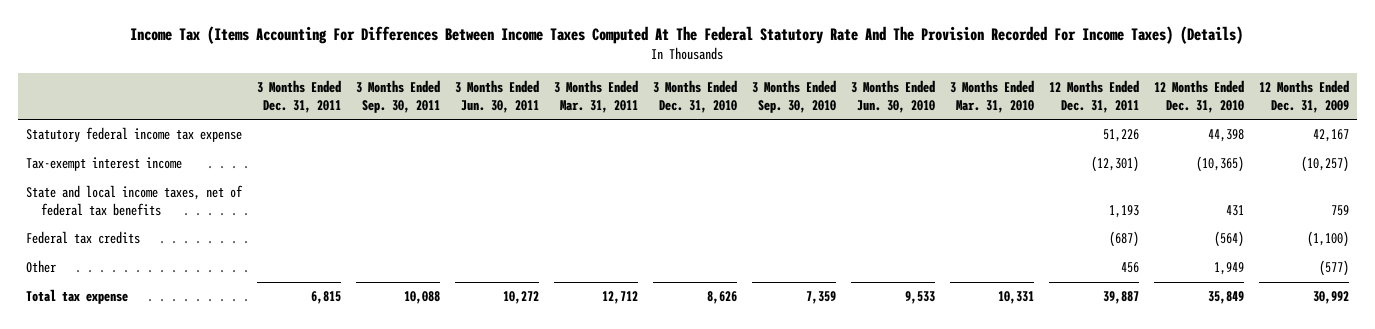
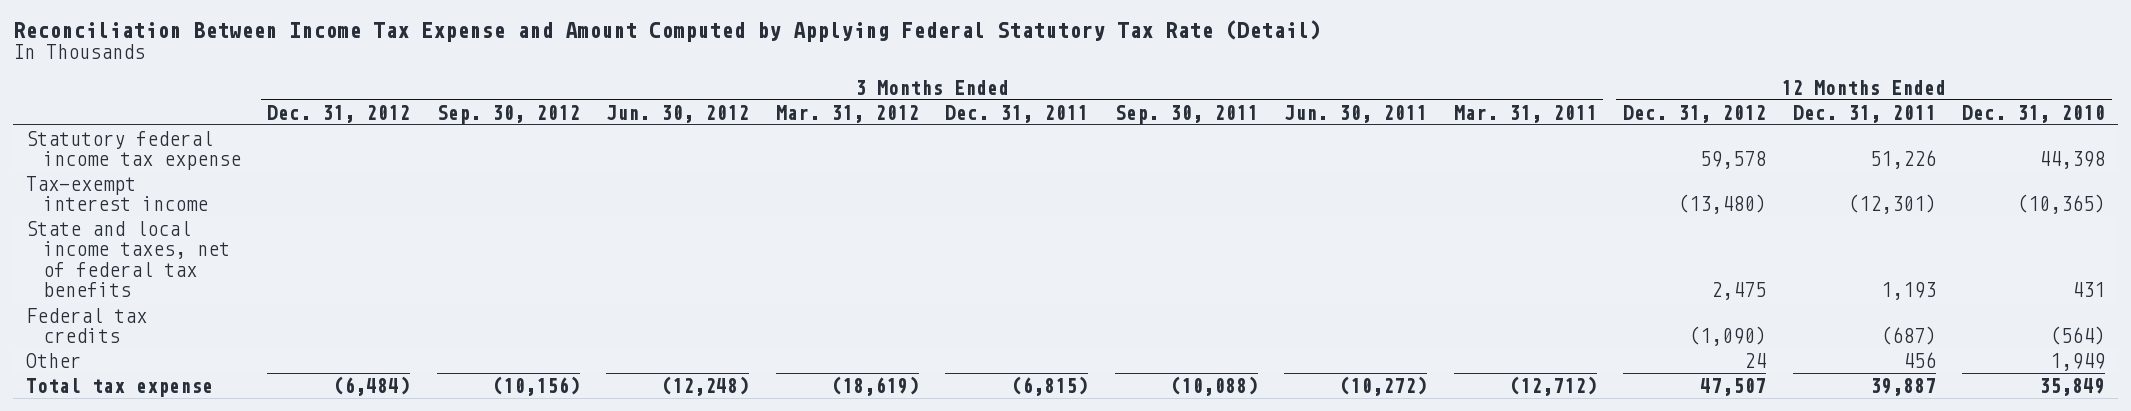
[130,25,1244,44] Income Tax (Items Accounting For Differences Between Income Taxes Computed At The Federal Statutory Rate And The Provision Recorded For Income Taxes) (Details) -> [13,19,1322,42] Reconciliation Between Income Tax Expense and Amount Computed by Applying Federal Statutory Tax Rate (Detail)
[652,80,737,113] 3 Months Ended Dec. 31, 2010 -> none
[751,80,836,113] 3 Months Ended Sep. 30, 2010 -> none
[850,80,935,113] 3 Months Ended Jun. 30, 2010 -> none
[950,80,1035,113] 3 Months Ended Mar. 31, 2010 -> none
[1259,80,1350,113] 12 Months Ended Dec. 31, 2009 -> none
none -> [267,104,411,123] Dec. 31, 2012
none -> [436,104,580,124] Sep. 30, 2012
none -> [606,104,750,123] Jun. 30, 2012
none -> [775,104,919,123] Mar. 31, 2012
none -> [1623,104,1767,123] Dec. 31, 2012
[310,291,341,305] 6,815 -> [1011,375,1089,396] (6,815)
[403,291,440,305] 10,088 -> [1169,375,1258,396] (10,088)
[502,291,539,305] 10,272 -> [1339,375,1428,396] (10,272)
[601,291,638,305] 12,712 -> [1508,375,1597,396] (12,712)

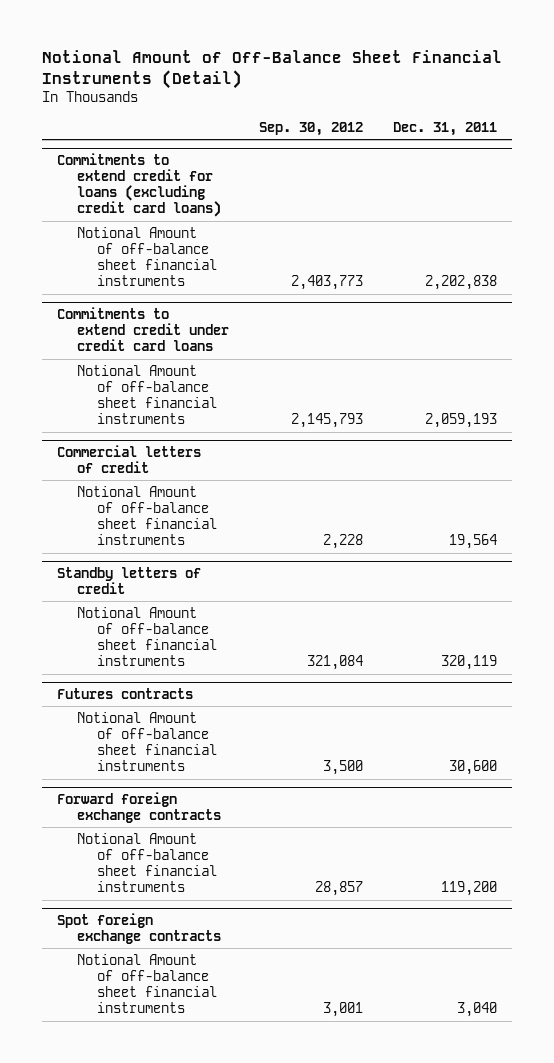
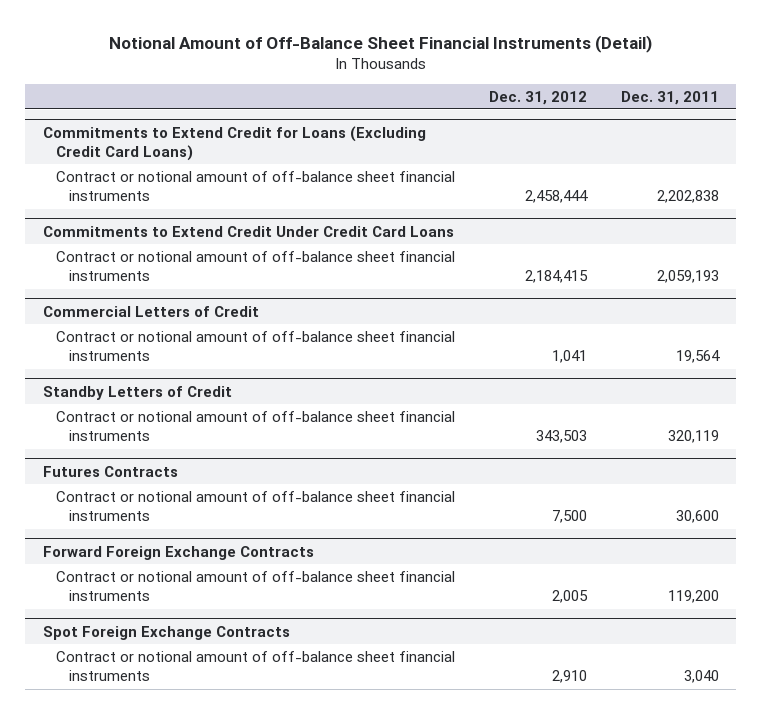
[258,121,363,136] Sep. 30, 2012 -> none
none -> [489,90,588,105] Dec. 31, 2012
[57,152,221,218] Commitments to extend credit for loans (excluding credit card loans) -> [42,125,426,161] Commitments to Extend Credit for Loans (Excluding Credit Card Loans)
[76,226,217,287] Notional Amount of off-balance sheet financial instruments -> [55,170,455,202] Contract or notional amount of off-balance sheet financial instruments
[57,306,229,352] Commitments to extend credit under credit card loans -> [42,225,454,237] Commitments to Extend Credit Under Credit Card Loans
[76,364,217,425] Notional Amount of off-balance sheet financial instruments -> [55,250,455,282] Contract or notional amount of off-balance sheet financial instruments
[57,444,202,473] Commercial letters of credit -> [42,305,259,317] Commercial Letters of Credit
[76,485,217,546] Notional Amount of off-balance sheet financial instruments -> [55,330,455,362] Contract or notional amount of off-balance sheet financial instruments
[57,566,202,594] Standby letters of credit -> [42,385,232,400] Standby Letters of Credit
[76,606,217,667] Notional Amount of off-balance sheet financial instruments -> [55,410,455,442] Contract or notional amount of off-balance sheet financial instruments
[57,687,194,699] Futures contracts -> [42,465,178,477] Futures Contracts
[76,711,217,772] Notional Amount of off-balance sheet financial instruments -> [55,490,455,522] Contract or notional amount of off-balance sheet financial instruments
[57,791,221,823] Forward foreign exchange contracts -> [42,545,314,560] Forward Foreign Exchange Contracts
[76,832,217,893] Notional Amount of off-balance sheet financial instruments -> [55,570,455,602] Contract or notional amount of off-balance sheet financial instruments
[57,912,221,944] Spot foreign exchange contracts -> [42,625,290,640] Spot Foreign Exchange Contracts
[76,953,217,1014] Notional Amount of off-balance sheet financial instruments -> [55,650,455,682] Contract or notional amount of off-balance sheet financial instruments

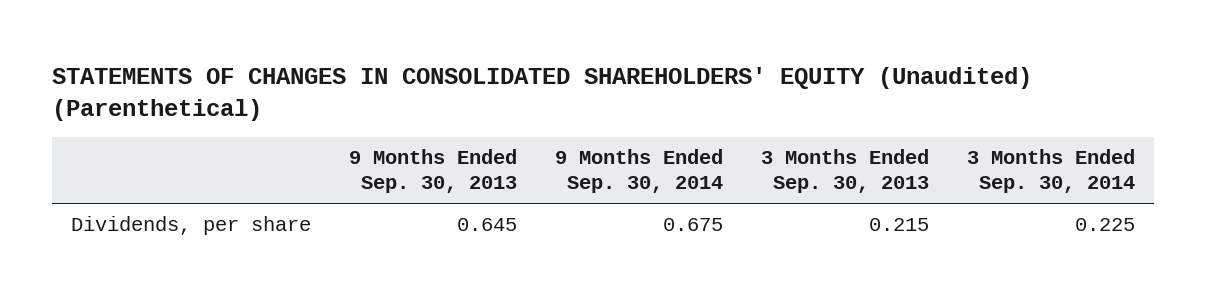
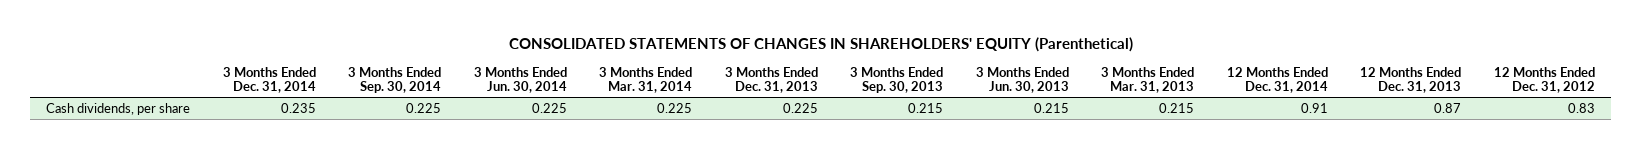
[51,66,1032,122] STATEMENTS OF CHANGES IN CONSOLIDATED SHAREHOLDERS' EQUITY (Unaudited) (Parenthetical) -> [508,37,1133,53] CONSOLIDATED STATEMENTS OF CHANGES IN SHAREHOLDERS' EQUITY (Parenthetical)
[349,149,518,194] 9 Months Ended Sep. 30, 2013 -> none
[555,149,724,194] 9 Months Ended Sep. 30, 2014 -> none
none -> [222,66,316,94] 3 Months Ended Dec. 31, 2014
none -> [473,66,567,94] 3 Months Ended Jun. 30, 2014
none -> [599,66,693,94] 3 Months Ended Mar. 31, 2014
none -> [724,66,818,94] 3 Months Ended Dec. 31, 2013
none -> [975,66,1069,94] 3 Months Ended Jun. 30, 2013
none -> [1101,66,1195,94] 3 Months Ended Mar. 31, 2013
none -> [1226,66,1328,94] 12 Months Ended Dec. 31, 2014
none -> [1360,66,1462,94] 12 Months Ended Dec. 31, 2013
none -> [1493,66,1595,94] 12 Months Ended Dec. 31, 2012
[70,216,311,236] Dividends, per share -> [46,102,191,115] Cash dividends, per share

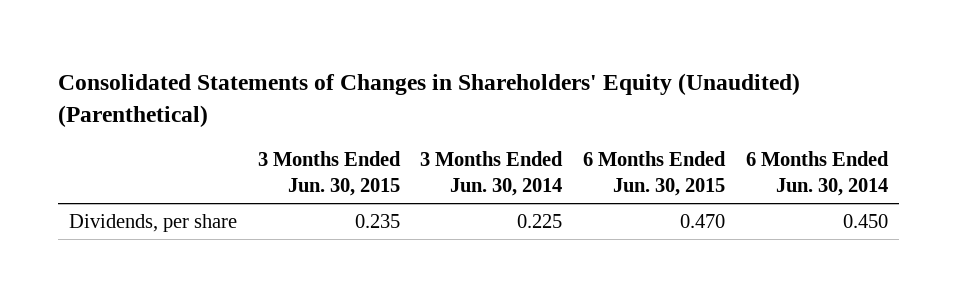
[508,37,1133,53] CONSOLIDATED STATEMENTS OF CHANGES IN SHAREHOLDERS' EQUITY (Parenthetical) -> [58,72,801,127] Consolidated Statements of Changes in Shareholders' Equity (Unaudited) (Parenthetical)
[222,66,316,94] 3 Months Ended Dec. 31, 2014 -> none
[348,66,442,94] 3 Months Ended Sep. 30, 2014 -> none
[599,66,693,94] 3 Months Ended Mar. 31, 2014 -> none
[724,66,818,94] 3 Months Ended Dec. 31, 2013 -> none
[850,66,944,94] 3 Months Ended Sep. 30, 2013 -> none
[975,66,1069,94] 3 Months Ended Jun. 30, 2013 -> none
[1101,66,1195,94] 3 Months Ended Mar. 31, 2013 -> none
[1226,66,1328,94] 12 Months Ended Dec. 31, 2014 -> none
[1360,66,1462,94] 12 Months Ended Dec. 31, 2013 -> none
[1493,66,1595,94] 12 Months Ended Dec. 31, 2012 -> none
none -> [257,151,401,197] 3 Months Ended Jun. 30, 2015
none -> [583,151,727,197] 6 Months Ended Jun. 30, 2015
none -> [746,151,890,197] 6 Months Ended Jun. 30, 2014
[46,102,191,115] Cash dividends, per share -> [68,214,237,233] Dividends, per share

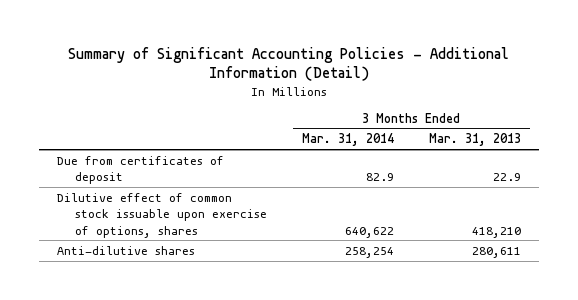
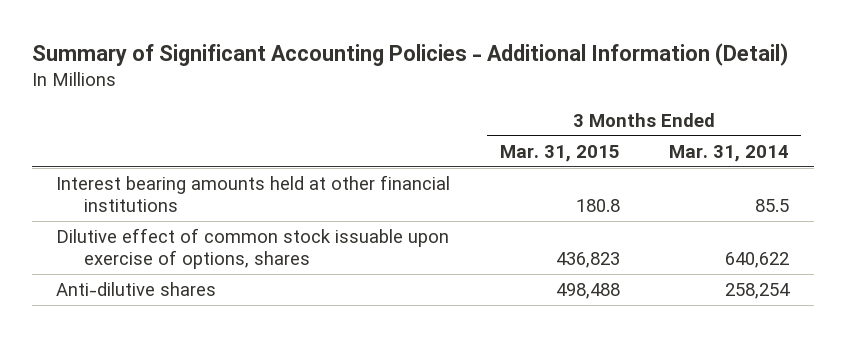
[429,133,522,147] Mar. 31, 2013 -> none
none -> [499,144,620,162] Mar. 31, 2015
[56,155,224,185] Due from certificates of deposit -> none
none -> [56,175,451,212] Interest bearing amounts held at other financial institutions

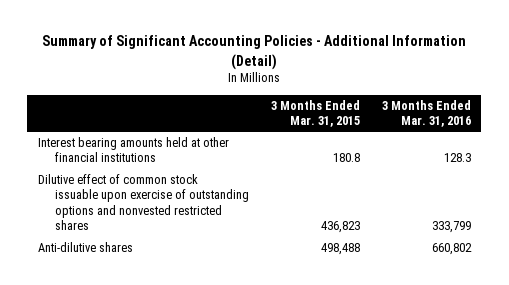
[668,144,789,162] Mar. 31, 2014 -> none
none -> [381,99,471,128] 3 Months Ended Mar. 31, 2016
[56,228,450,269] Dilutive effect of common stock issuable upon exercise of options, shares -> [38,173,250,231] Dilutive effect of common stock issuable upon exercise of outstanding options and nonvested restricted shares

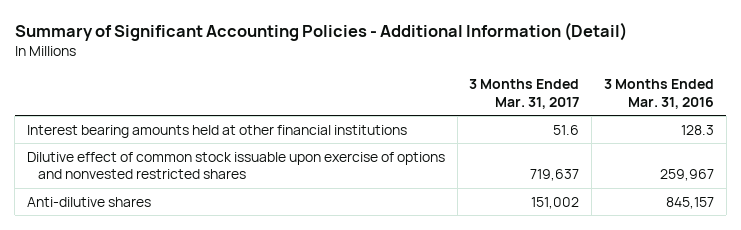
[271,99,361,128] 3 Months Ended Mar. 31, 2015 -> none
none -> [469,79,580,109] 3 Months Ended Mar. 31, 2017
[38,173,250,231] Dilutive effect of common stock issuable upon exercise of outstanding options and nonvested restricted shares -> [26,151,445,180] Dilutive effect of common stock issuable upon exercise of options and nonvested restricted shares
[431,221,471,234] 333,799 -> [659,169,714,182] 259,967
[431,242,472,255] 660,802 -> [665,196,714,209] 845,157

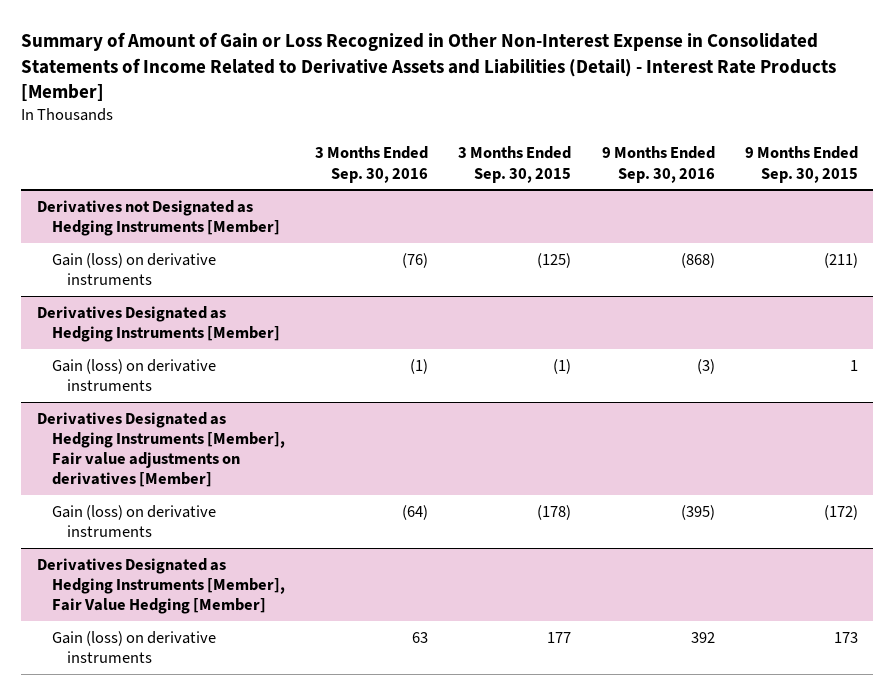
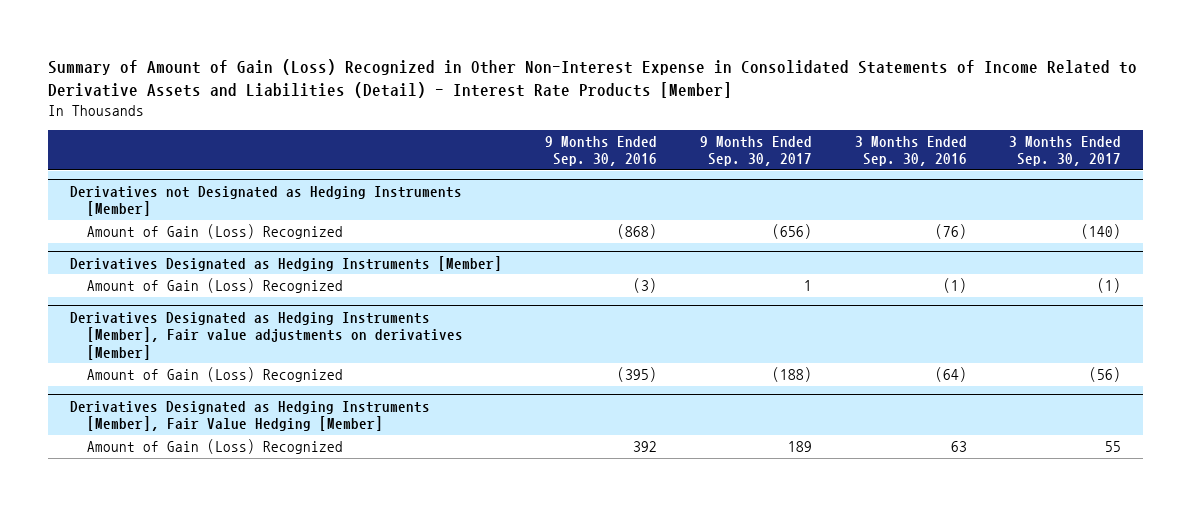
[21,32,837,102] Summary of Amount of Gain or Loss Recognized in Other Non-Interest Expense in Consolidated Statements of Income Related to Derivative Assets and Liabilities (Detail) - Interest Rate Products [Member] -> [48,58,1138,98] Summary of Amount of Gain (Loss) Recognized in Other Non-Interest Expense in Consolidated Statements of Income Related to Derivative Assets and Liabilities (Detail) - Interest Rate Products [Member]
[458,146,572,183] 3 Months Ended Sep. 30, 2015 -> none
[744,146,858,183] 9 Months Ended Sep. 30, 2015 -> none
none -> [699,135,812,167] 9 Months Ended Sep. 30, 2017
none -> [1009,135,1122,167] 3 Months Ended Sep. 30, 2017
[51,252,216,285] Gain (loss) on derivative instruments -> [86,224,343,240] Amount of Gain (Loss) Recognized
[51,358,216,391] Gain (loss) on derivative instruments -> [86,278,343,294] Amount of Gain (Loss) Recognized
[51,504,216,537] Gain (loss) on derivative instruments -> [86,367,343,383] Amount of Gain (Loss) Recognized
[51,630,216,663] Gain (loss) on derivative instruments -> [86,439,343,455] Amount of Gain (Loss) Recognized

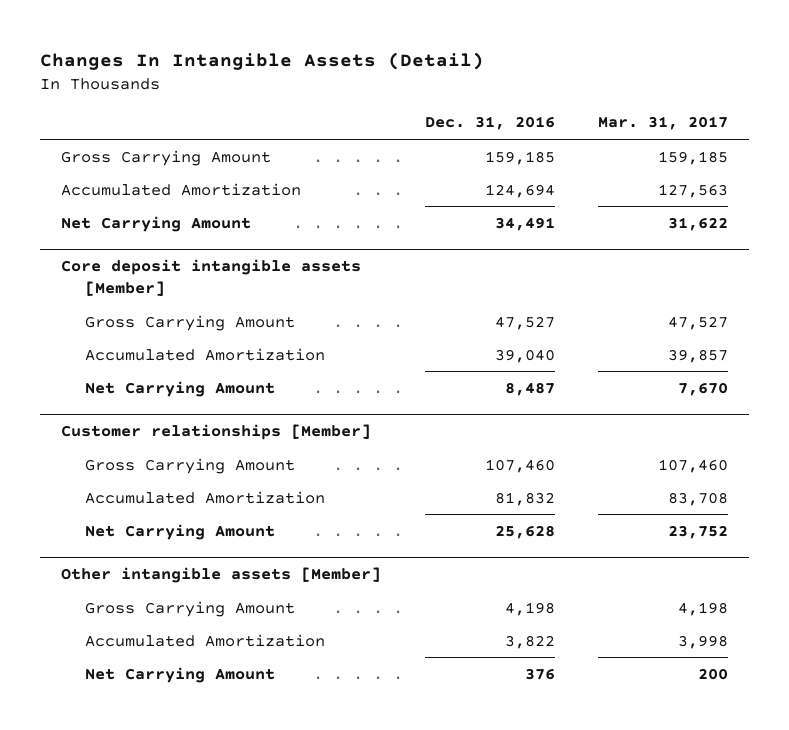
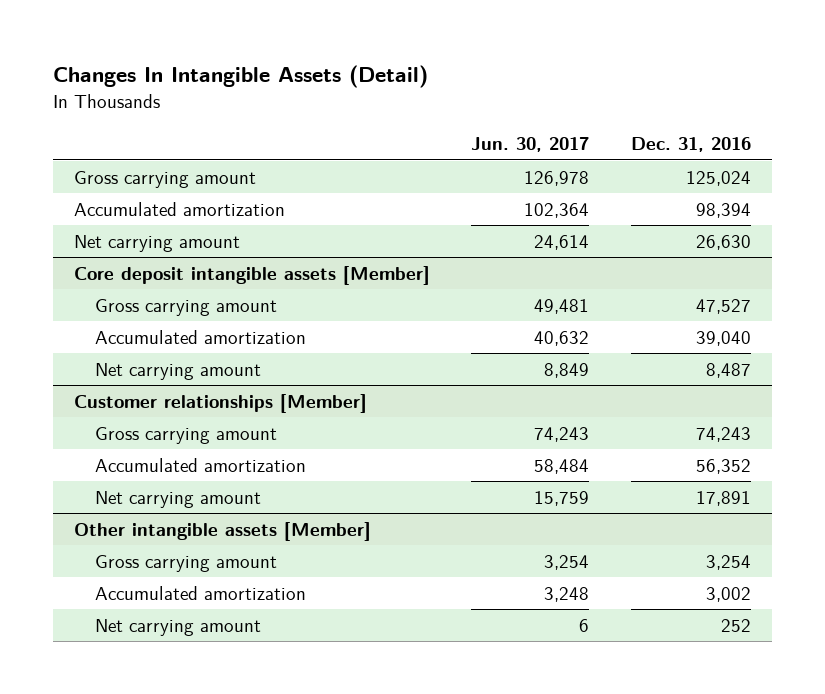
[597,116,728,131] Mar. 31, 2017 -> none
none -> [471,137,590,153] Jun. 30, 2017
[61,149,272,166] Gross Carrying Amount -> [73,170,256,188] Gross carrying amount
[484,150,555,165] 159,185 -> [686,170,752,186] 125,024
[61,182,302,196] Accumulated Amortization -> [73,201,285,216] Accumulated amortization
[484,183,555,198] 124,694 -> [696,202,752,218] 98,394
[61,215,252,232] Net Carrying Amount -> [73,234,240,252] Net carrying amount
[494,216,555,231] 34,491 -> [696,234,752,250] 26,630
[85,314,296,331] Gross Carrying Amount -> [94,298,277,316] Gross carrying amount
[85,347,326,361] Accumulated Amortization -> [94,329,306,344] Accumulated amortization
[85,380,276,397] Net Carrying Amount -> [94,362,261,380] Net carrying amount
[85,457,296,474] Gross Carrying Amount -> [94,426,277,444] Gross carrying amount
[484,458,555,473] 107,460 -> [696,426,752,442] 74,243
[85,490,326,504] Accumulated Amortization -> [94,457,306,472] Accumulated amortization
[494,491,555,506] 81,832 -> [696,458,752,474] 56,352
[85,523,276,540] Net Carrying Amount -> [94,490,261,508] Net carrying amount
[494,524,555,539] 25,628 -> [696,490,752,506] 17,891
[85,600,296,617] Gross Carrying Amount -> [94,554,277,572] Gross carrying amount
[504,601,555,616] 4,198 -> [706,554,752,570] 3,254
[85,633,326,647] Accumulated Amortization -> [94,585,306,600] Accumulated amortization
[504,634,555,649] 3,822 -> [706,586,752,602] 3,002
[85,666,276,683] Net Carrying Amount -> [94,618,261,636] Net carrying amount
[524,667,555,680] 376 -> [721,618,752,632] 252

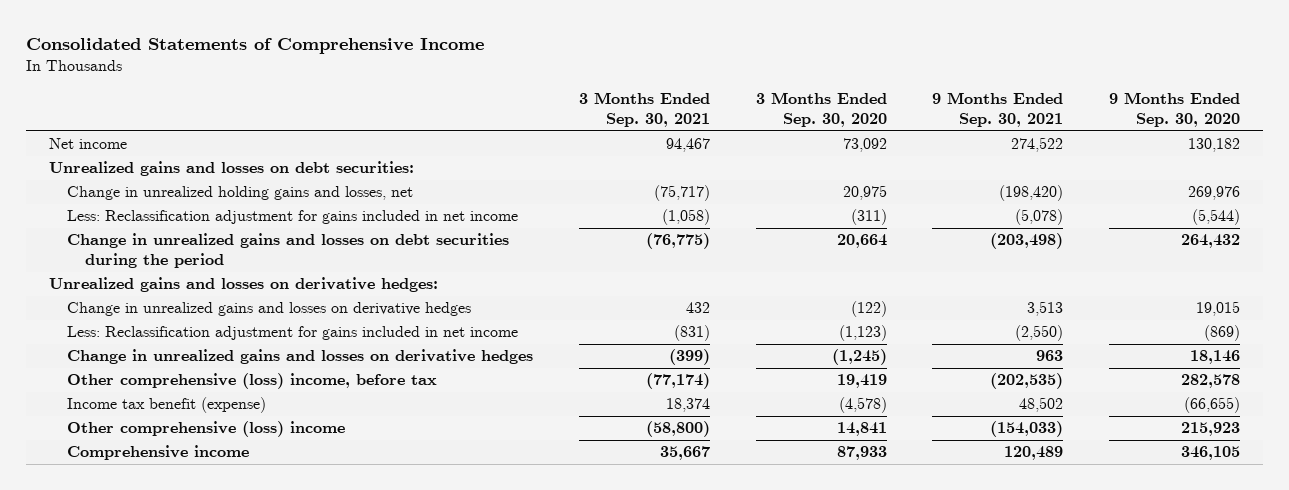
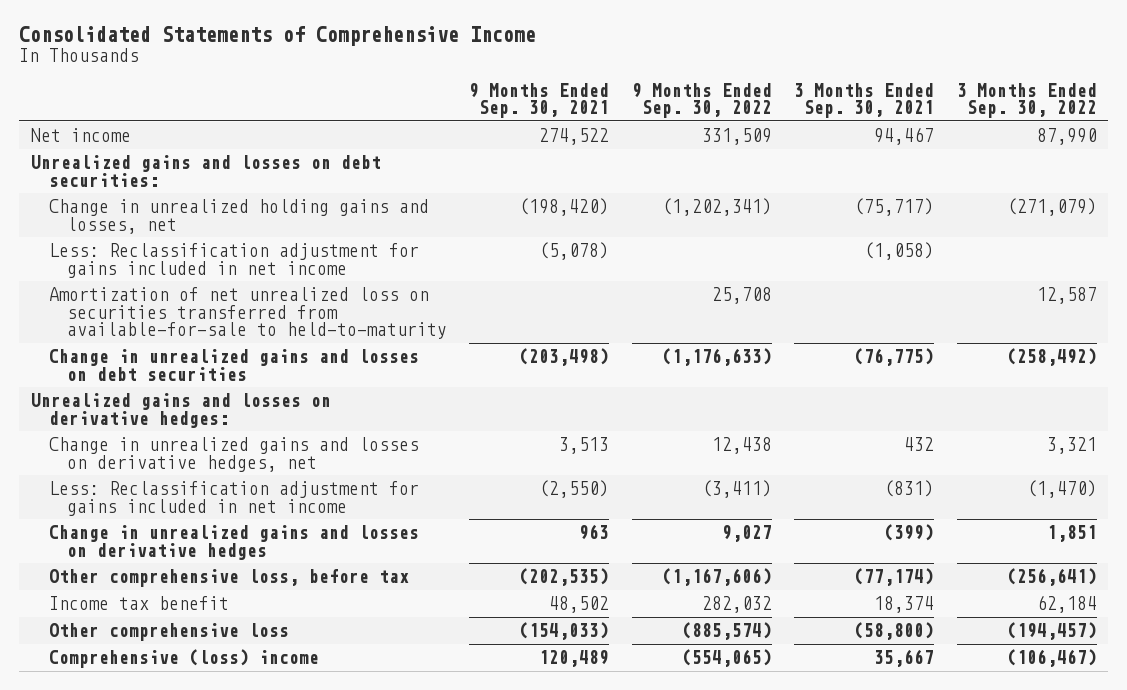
[755,92,887,128] 3 Months Ended Sep. 30, 2020 -> none
[1109,92,1241,128] 9 Months Ended Sep. 30, 2020 -> none
none -> [631,82,772,119] 9 Months Ended Sep. 30, 2022
none -> [956,82,1097,119] 3 Months Ended Sep. 30, 2022
none -> [48,287,447,340] Amortization of net unrealized loss on securities transferred from available-for-sale to held-to-maturity
[67,233,510,268] Change in unrealized gains and losses on debt securities during the period -> [48,349,419,381] Change in unrealized gains and losses on debt securities
[67,302,472,317] Change in unrealized gains and losses on derivative hedges -> [48,437,419,472] Change in unrealized gains and losses on derivative hedges, net
[67,373,438,390] Other comprehensive (loss) income, before tax -> [48,569,409,588] Other comprehensive loss, before tax
[67,397,267,414] Income tax benefit (expense) -> [48,596,229,611] Income tax benefit
[67,421,346,438] Other comprehensive (loss) income -> [48,623,289,642] Other comprehensive loss
[67,445,250,461] Comprehensive income -> [48,649,319,669] Comprehensive (loss) income

